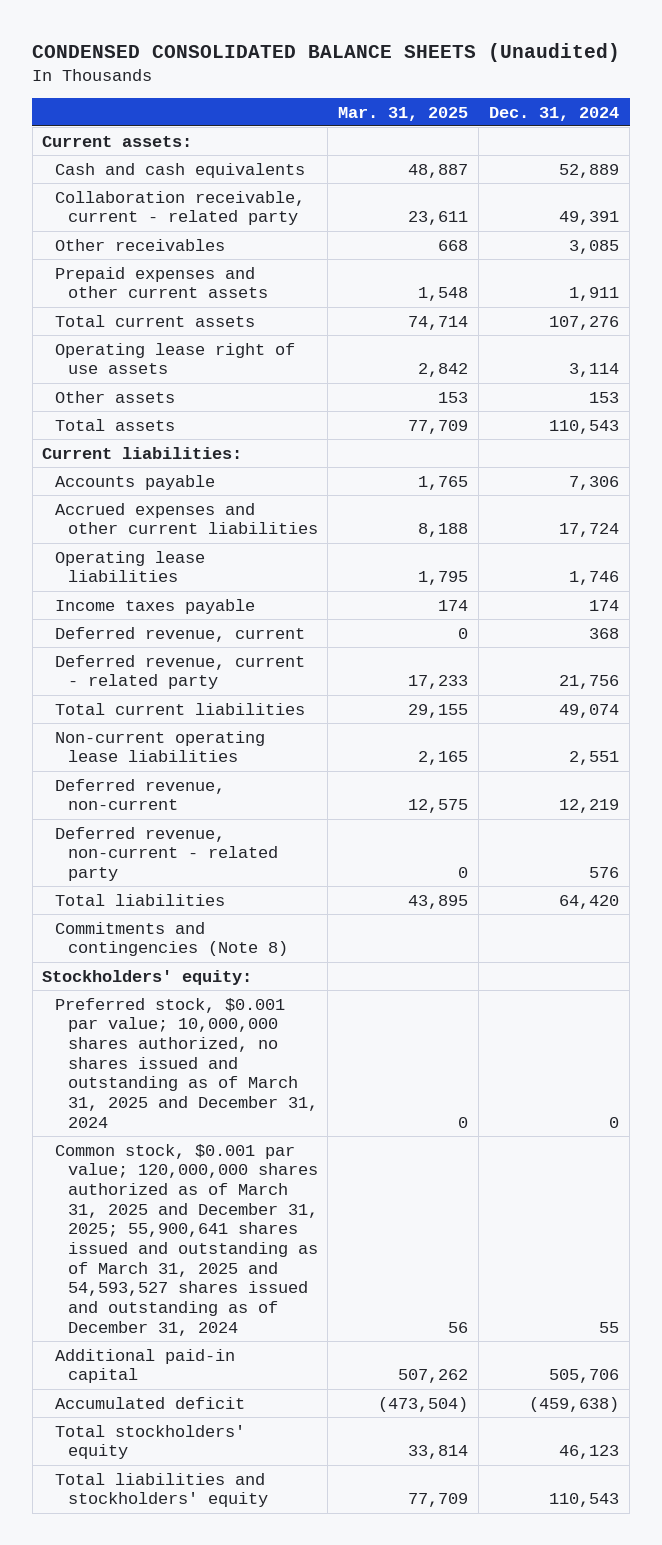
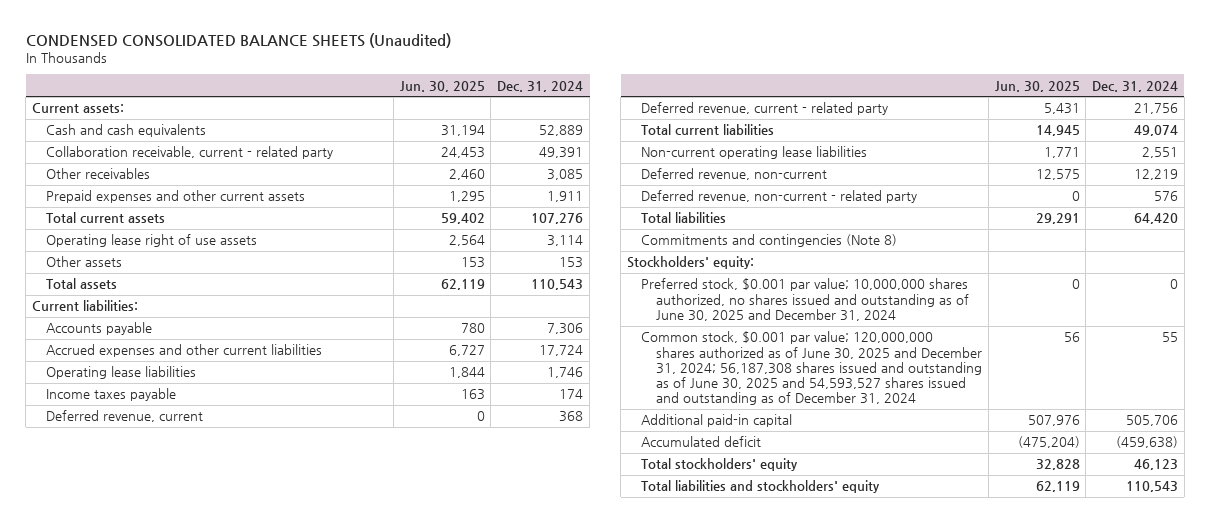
[338,106,469,121] Mar. 31, 2025 -> none
none -> [399,80,485,92] Jun. 30, 2025
[55,997,318,1128] Preferred stock, $0.001 par value; 10,000,000 shares authorized, no shares issued and outstanding as of March 31, 2025 and December 31, 2024 -> [641,278,969,321] Preferred stock, $0.001 par value; 10,000,000 shares authorized, no shares issued and outstanding as of June 30, 2025 and December 31, 2024
[55,1143,318,1336] Common stock, $0.001 par value; 120,000,000 shares authorized as of March 31, 2025 and December 31, 2025; 55,900,641 shares issued and outstanding as of March 31, 2025 and 54,593,527 shares issued and outstanding as of December 31, 2024 -> [641,331,982,406] Common stock, $0.001 par value; 120,000,000 shares authorized as of June 30, 2025 and December 31, 2024; 56,187,308 shares issued and outstanding as of June 30, 2025 and 54,593,527 shares issued and outstanding as of December 31, 2024

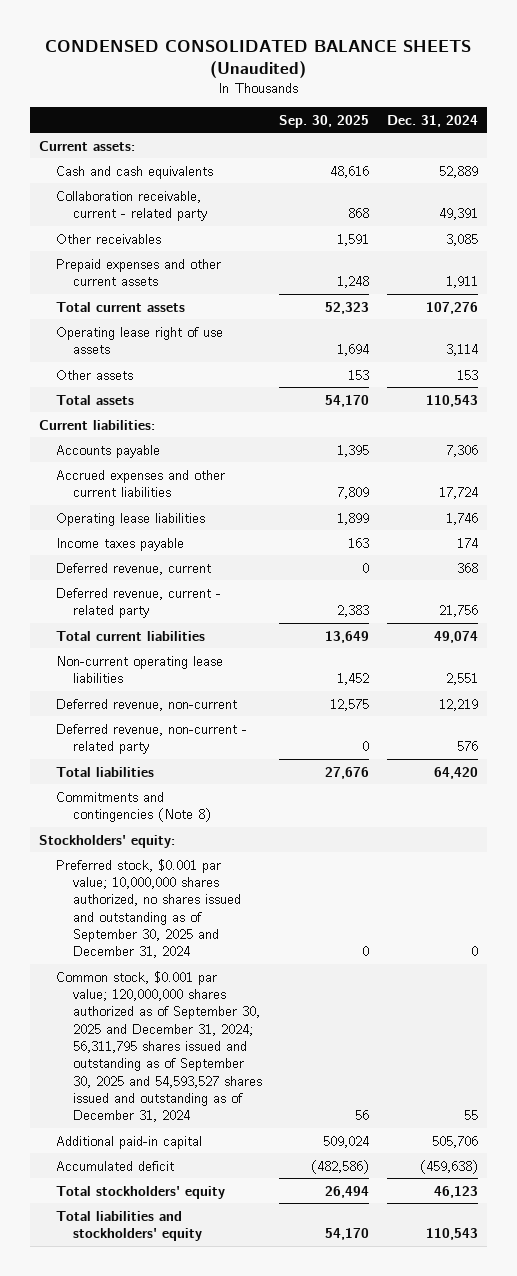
[399,80,485,92] Jun. 30, 2025 -> none
none -> [279,114,370,128] Sep. 30, 2025
[641,278,969,321] Preferred stock, $0.001 par value; 10,000,000 shares authorized, no shares issued and outstanding as of June 30, 2025 and December 31, 2024 -> [55,858,241,959] Preferred stock, $0.001 par value; 10,000,000 shares authorized, no shares issued and outstanding as of September 30, 2025 and December 31, 2024
[641,331,982,406] Common stock, $0.001 par value; 120,000,000 shares authorized as of June 30, 2025 and December 31, 2024; 56,187,308 shares issued and outstanding as of June 30, 2025 and 54,593,527 shares issued and outstanding as of December 31, 2024 -> [55,970,262,1123] Common stock, $0.001 par value; 120,000,000 shares authorized as of September 30, 2025 and December 31, 2024; 56,311,795 shares issued and outstanding as of September 30, 2025 and 54,593,527 shares issued and outstanding as of December 31, 2024

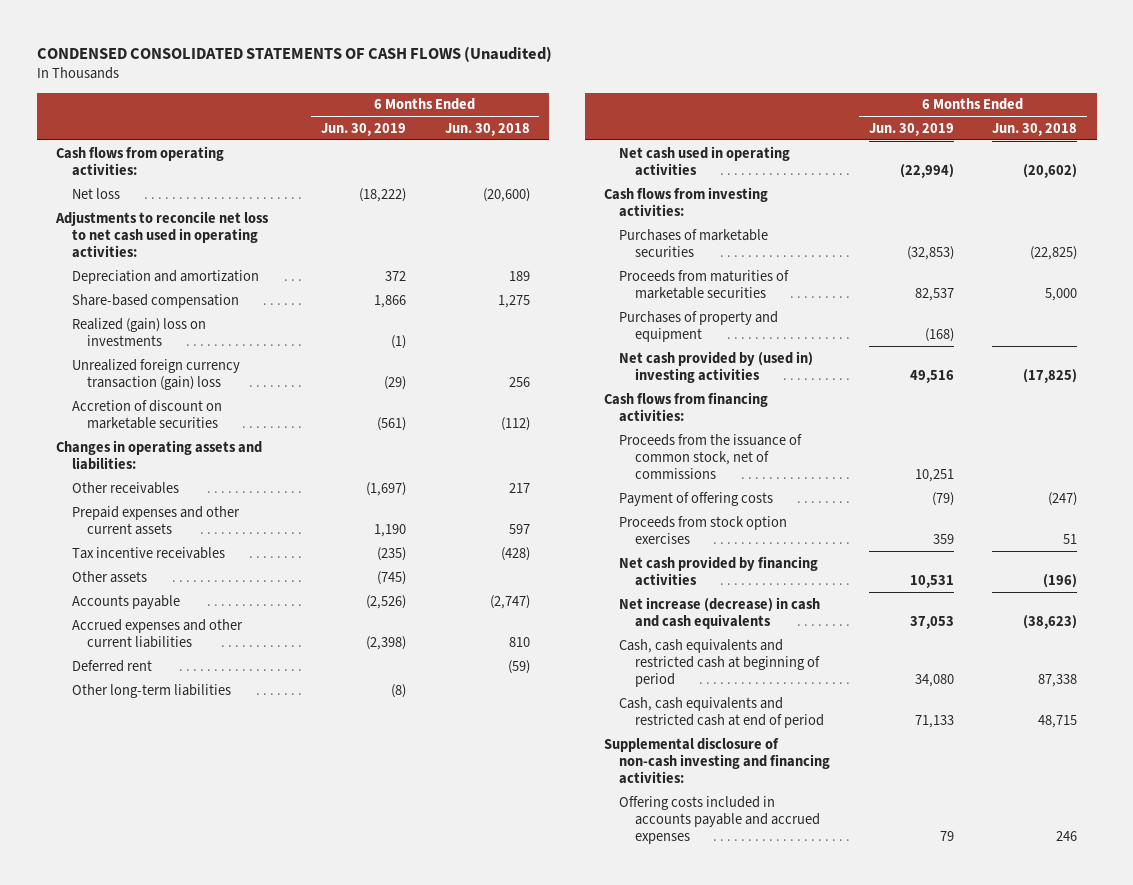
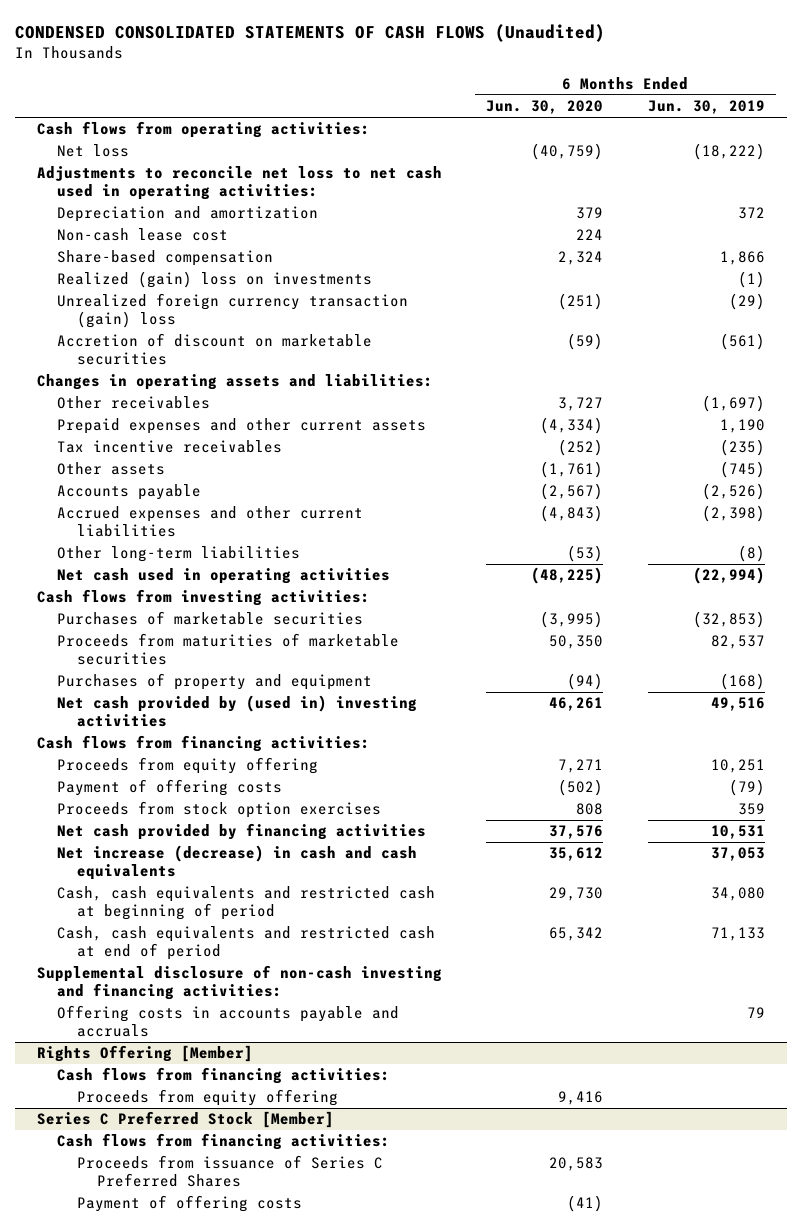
[444,122,530,136] Jun. 30, 2018 -> none
none -> [486,100,604,115] Jun. 30, 2020
none -> [57,228,229,242] Non-cash lease cost
[71,659,152,672] Deferred rent -> none
[619,433,803,480] Proceeds from the issuance of common stock, net of commissions -> [57,757,319,775] Proceeds from equity offering
[619,795,821,845] Offering costs included in accounts payable and accrued expenses -> [57,1005,400,1037] Offering costs in accounts payable and accruals
none -> [37,1045,254,1063] Rights Offering [Member]
none -> [57,1067,391,1085] Cash flows from financing activities:
none -> [76,1089,338,1107] Proceeds from equity offering
none -> [37,1111,335,1129] Series C Preferred Stock [Member]
none -> [57,1133,391,1151] Cash flows from financing activities:
none -> [76,1155,383,1187] Proceeds from issuance of Series C Preferred Shares
none -> [76,1195,302,1213] Payment of offering costs

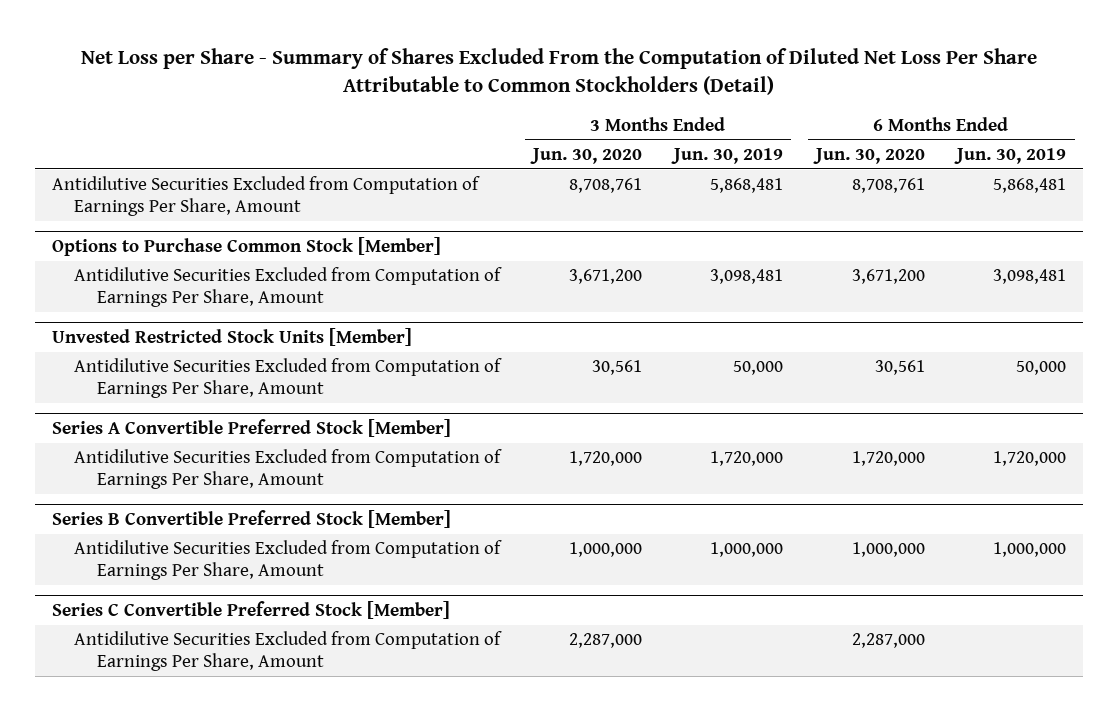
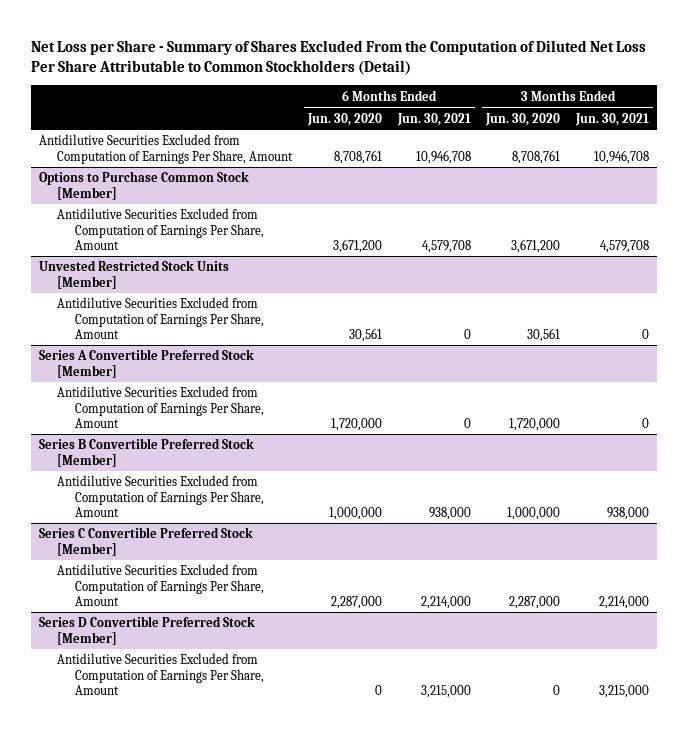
[671,148,784,165] Jun. 30, 2019 -> none
[954,148,1067,165] Jun. 30, 2019 -> none
none -> [396,112,471,126] Jun. 30, 2021
none -> [574,112,649,126] Jun. 30, 2021
none -> [39,616,256,645] Series D Convertible Preferred Stock [Member]
none -> [57,653,265,695] Antidilutive Securities Excluded from Computation of Earnings Per Share, Amount

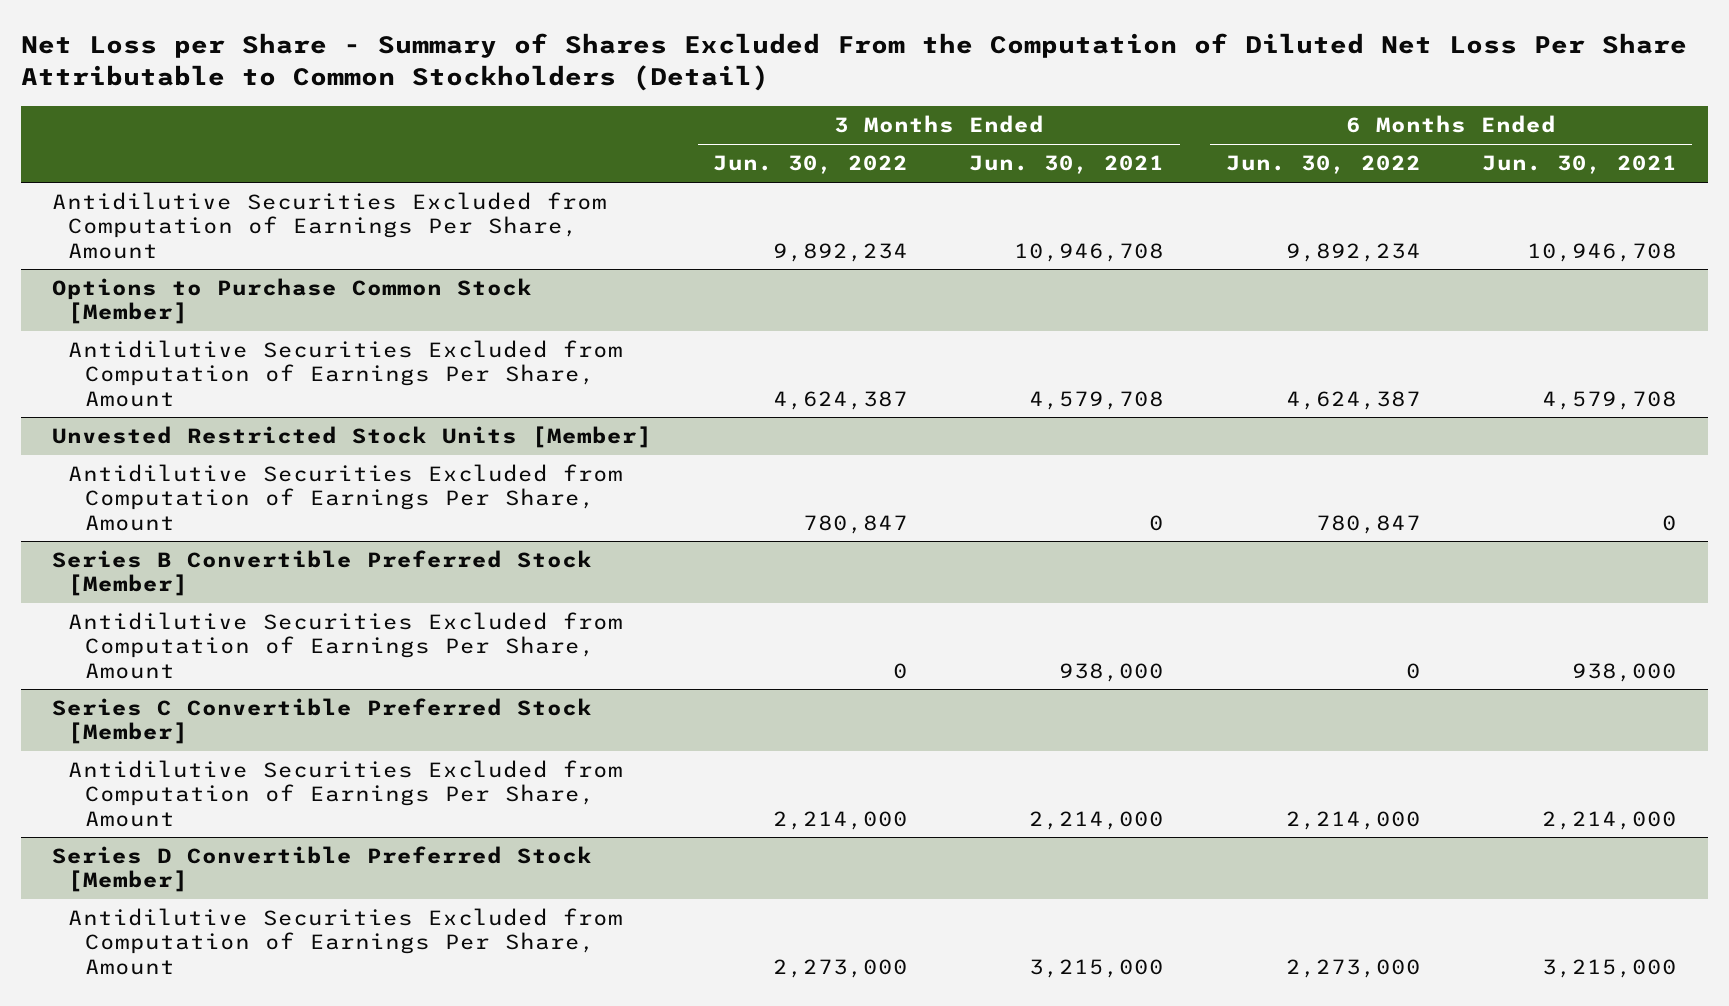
[306,112,382,126] Jun. 30, 2020 -> none
[485,112,561,126] Jun. 30, 2020 -> none
none -> [713,155,909,175] Jun. 30, 2022
none -> [1225,155,1421,175] Jun. 30, 2022
[39,349,255,378] Series A Convertible Preferred Stock [Member] -> none
[57,386,265,428] Antidilutive Securities Excluded from Computation of Earnings Per Share, Amount -> none

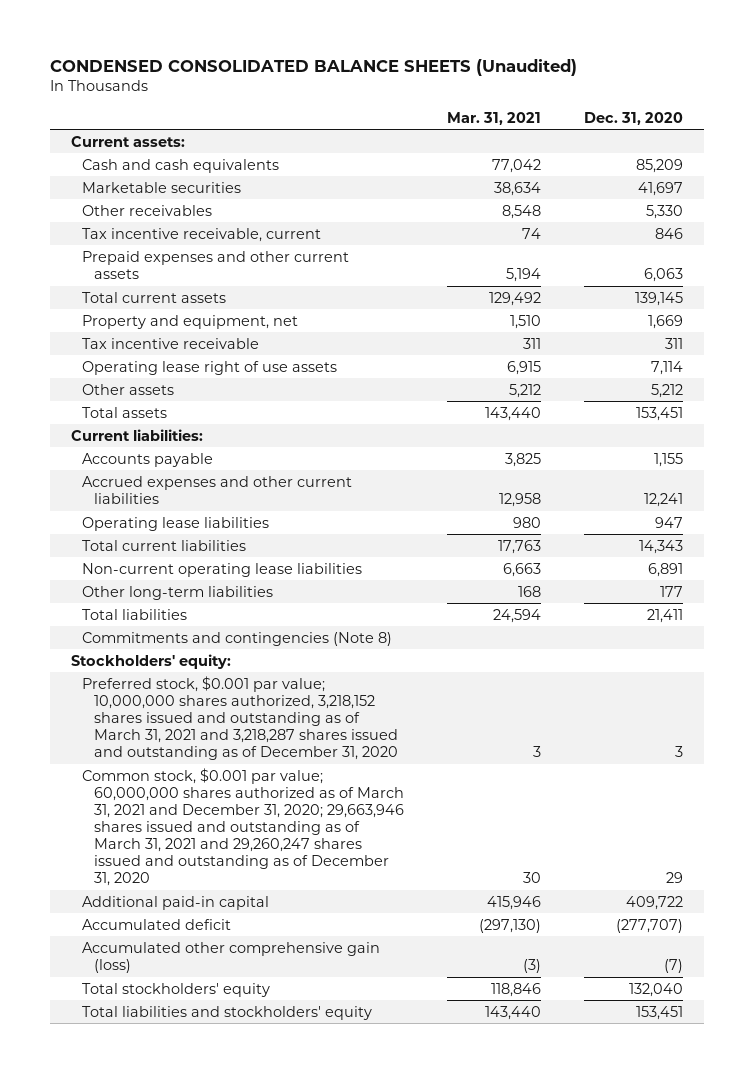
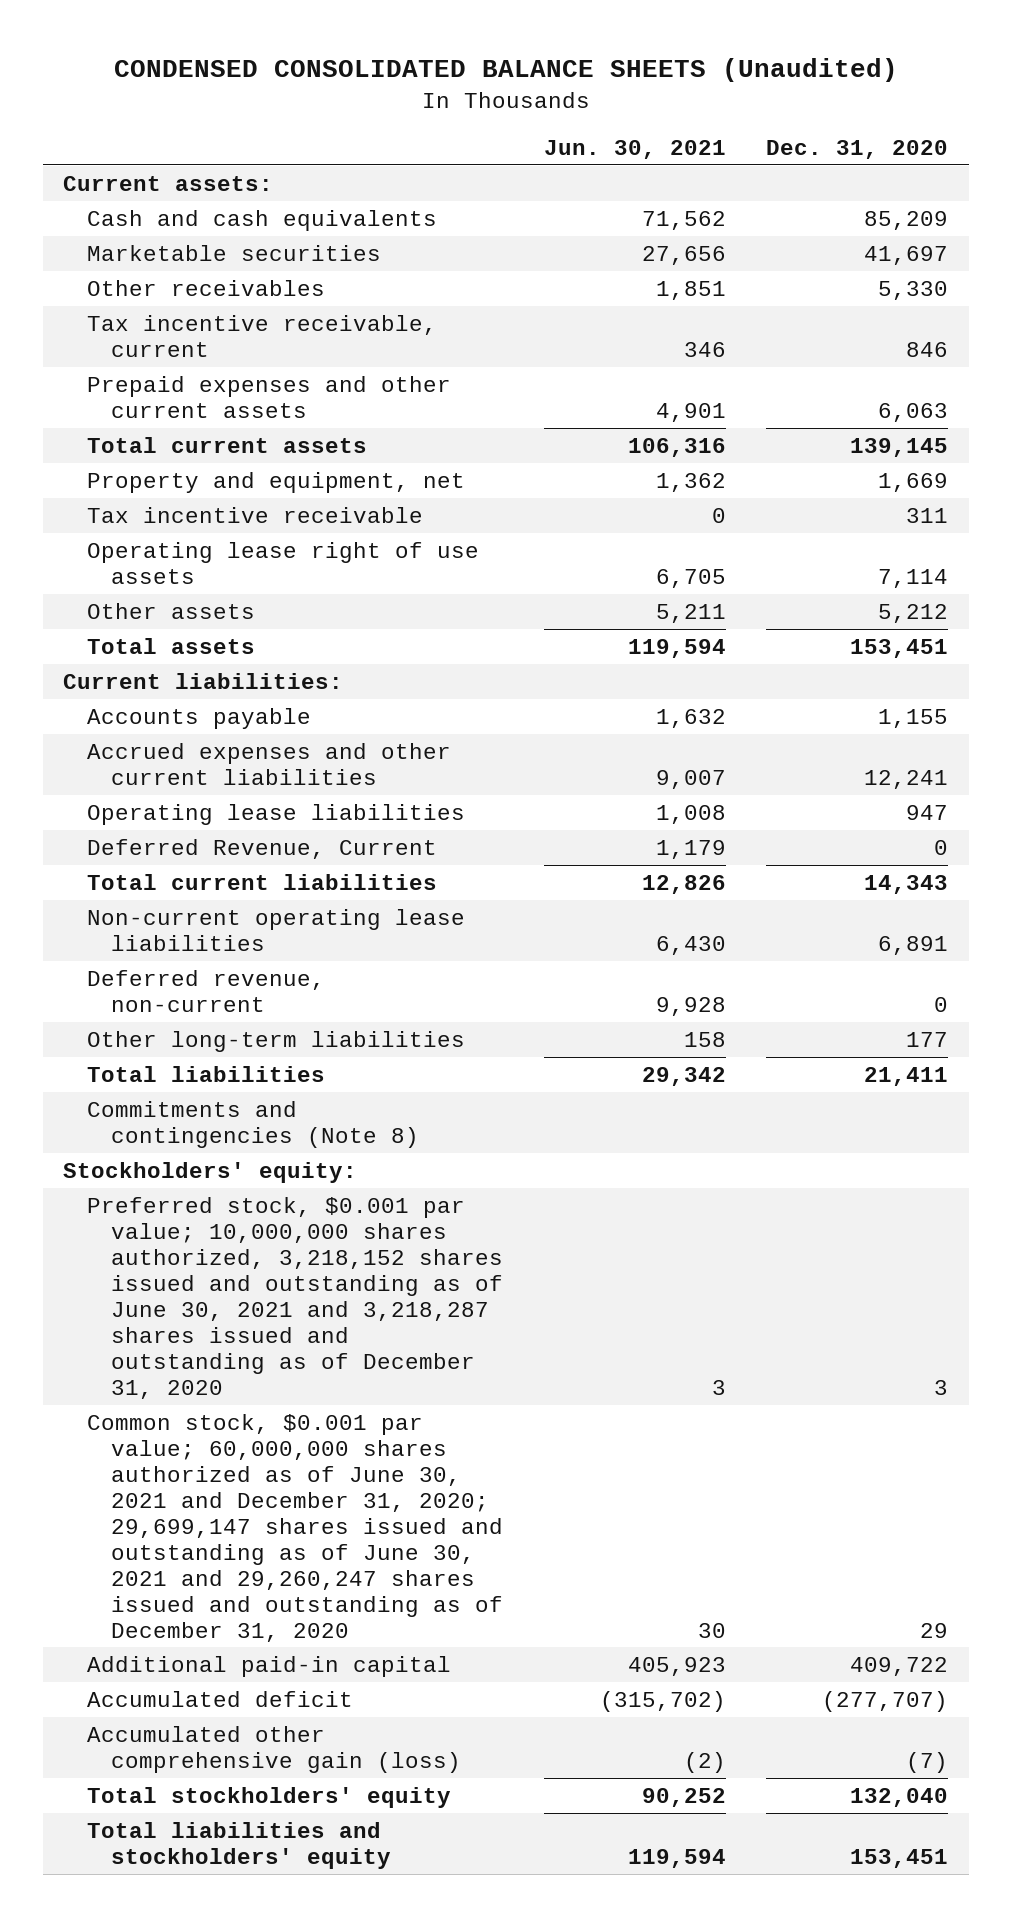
[446,111,541,125] Mar. 31, 2021 -> none
none -> [543,140,726,160] Jun. 30, 2021
none -> [86,838,437,859] Deferred Revenue, Current
none -> [86,969,325,1012] Deferred revenue, non-current
[82,675,398,761] Preferred stock, $0.001 par value; 10,000,000 shares authorized, 3,218,152 shares issued and outstanding as of March 31, 2021 and 3,218,287 shares issued and outstanding as of December 31, 2020 -> [86,1196,503,1399] Preferred stock, $0.001 par value; 10,000,000 shares authorized, 3,218,152 shares issued and outstanding as of June 30, 2021 and 3,218,287 shares issued and outstanding as of December 31, 2020
[82,767,404,887] Common stock, $0.001 par value; 60,000,000 shares authorized as of March 31, 2021 and December 31, 2020; 29,663,946 shares issued and outstanding as of March 31, 2021 and 29,260,247 shares issued and outstanding as of December 31, 2020 -> [86,1413,503,1642] Common stock, $0.001 par value; 60,000,000 shares authorized as of June 30, 2021 and December 31, 2020; 29,699,147 shares issued and outstanding as of June 30, 2021 and 29,260,247 shares issued and outstanding as of December 31, 2020

